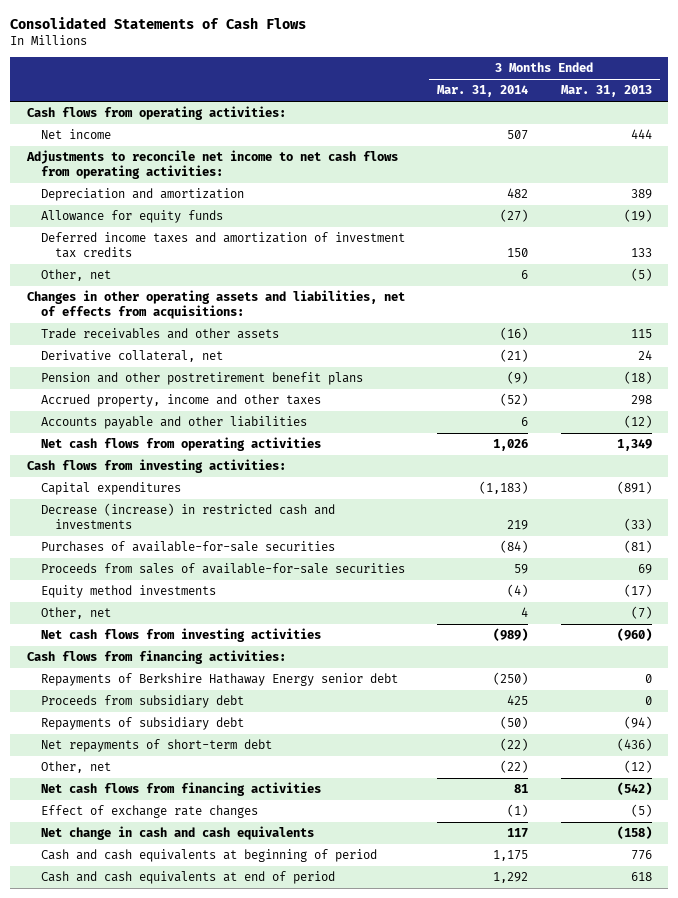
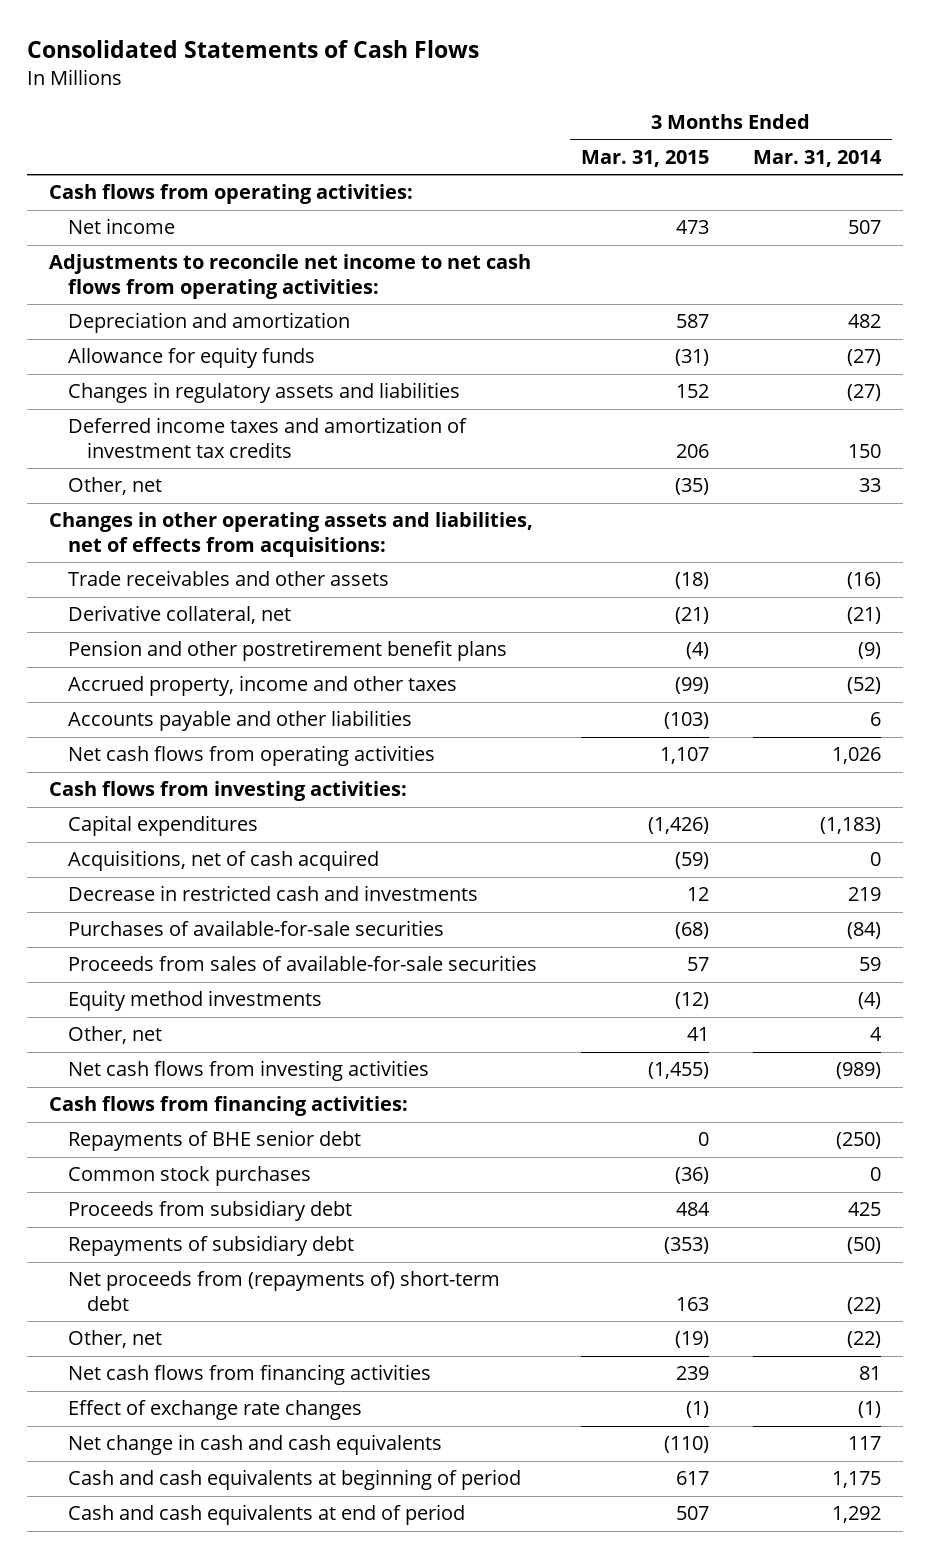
[560,85,652,98] Mar. 31, 2013 -> none
none -> [580,149,709,167] Mar. 31, 2015
none -> [67,382,460,404] Changes in regulatory assets and liabilities
[521,270,529,280] 6 -> [858,478,881,493] 33
none -> [67,850,379,872] Acquisitions, net of cash acquired
[40,503,335,530] Decrease (increase) in restricted cash and investments -> [67,885,478,902] Decrease in restricted cash and investments
[40,673,398,687] Repayments of Berkshire Hathaway Energy senior debt -> [67,1130,361,1152] Repayments of BHE senior debt
none -> [67,1166,311,1187] Common stock purchases
[40,739,272,753] Net repayments of short-term debt -> [67,1271,500,1311] Net proceeds from (repayments of) short-term debt

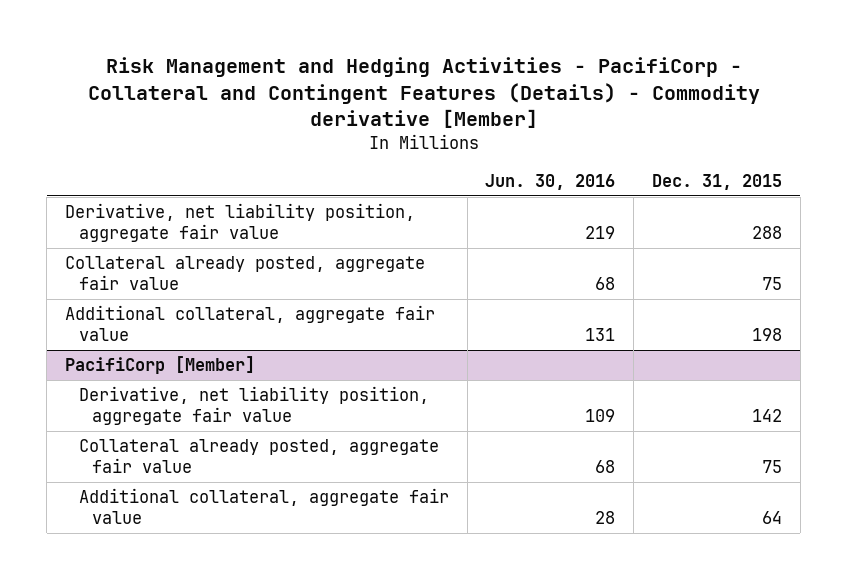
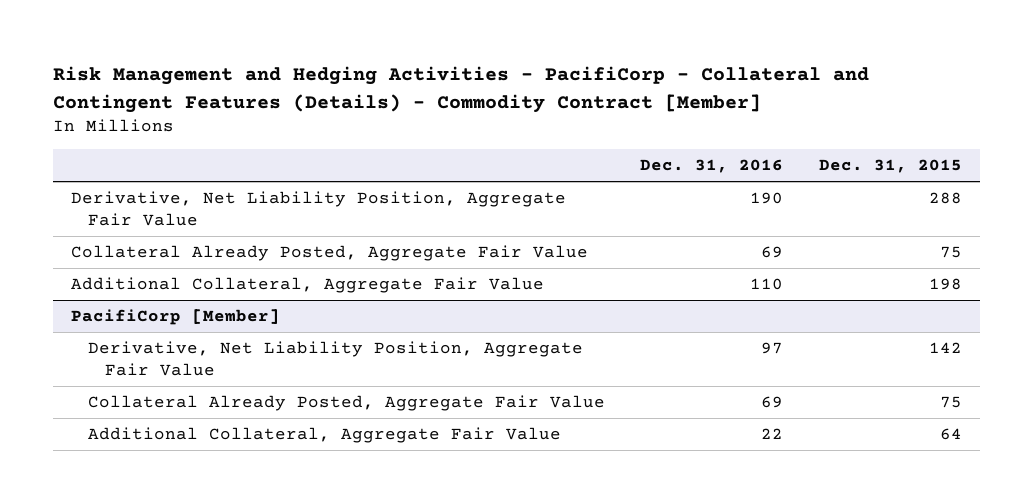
[87,57,760,128] Risk Management and Hedging Activities - PacifiCorp - Collateral and Contingent Features (Details) - Commodity derivative [Member] -> [53,66,870,113] Risk Management and Hedging Activities - PacifiCorp - Collateral and Contingent Features (Details) - Commodity Contract [Member]
[485,173,616,190] Jun. 30, 2016 -> none
none -> [640,159,784,174] Dec. 31, 2016
[65,203,416,243] Derivative, net liability position, aggregate fair value -> [70,191,566,227] Derivative, Net Liability Position, Aggregate Fair Value
[65,256,426,291] Collateral already posted, aggregate fair value -> [70,245,588,262] Collateral Already Posted, Aggregate Fair Value
[65,305,436,342] Additional collateral, aggregate fair value -> [70,277,544,294] Additional Collateral, Aggregate Fair Value
[78,386,429,426] Derivative, net liability position, aggregate fair value -> [87,341,583,377] Derivative, Net Liability Position, Aggregate Fair Value
[78,439,439,474] Collateral already posted, aggregate fair value -> [87,395,605,412] Collateral Already Posted, Aggregate Fair Value
[78,488,449,525] Additional collateral, aggregate fair value -> [87,427,561,444] Additional Collateral, Aggregate Fair Value

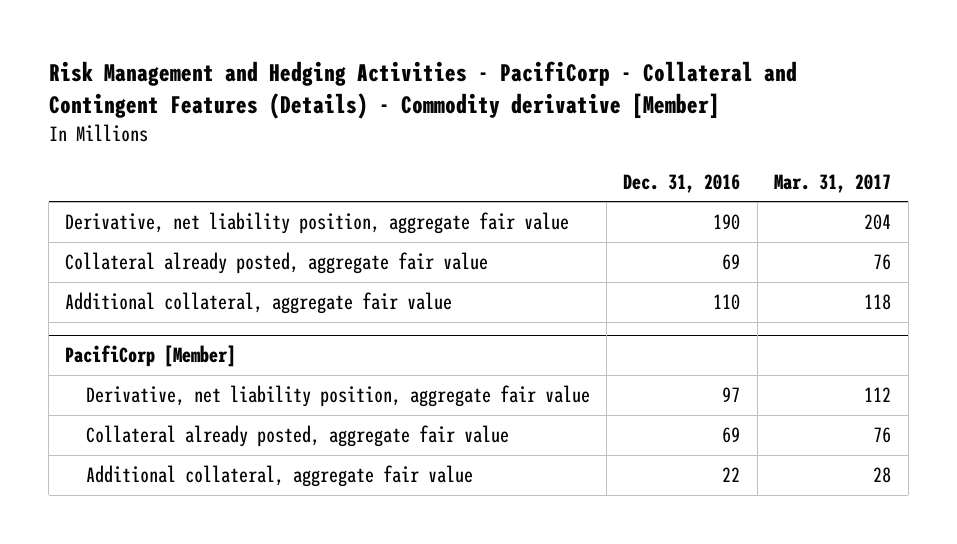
[53,66,870,113] Risk Management and Hedging Activities - PacifiCorp - Collateral and Contingent Features (Details) - Commodity Contract [Member] -> [48,60,797,119] Risk Management and Hedging Activities - PacifiCorp - Collateral and Contingent Features (Details) - Commodity derivative [Member]
[818,159,962,174] Dec. 31, 2015 -> none
none -> [774,173,892,193] Mar. 31, 2017
[70,191,566,227] Derivative, Net Liability Position, Aggregate Fair Value -> [65,212,570,235] Derivative, net liability position, aggregate fair value
[70,245,588,262] Collateral Already Posted, Aggregate Fair Value -> [65,252,489,275] Collateral already posted, aggregate fair value
[70,277,544,294] Additional Collateral, Aggregate Fair Value -> [65,292,453,315] Additional collateral, aggregate fair value
[87,341,583,377] Derivative, Net Liability Position, Aggregate Fair Value -> [85,385,590,408] Derivative, net liability position, aggregate fair value
[87,395,605,412] Collateral Already Posted, Aggregate Fair Value -> [85,425,509,448] Collateral already posted, aggregate fair value
[87,427,561,444] Additional Collateral, Aggregate Fair Value -> [85,465,473,488] Additional collateral, aggregate fair value

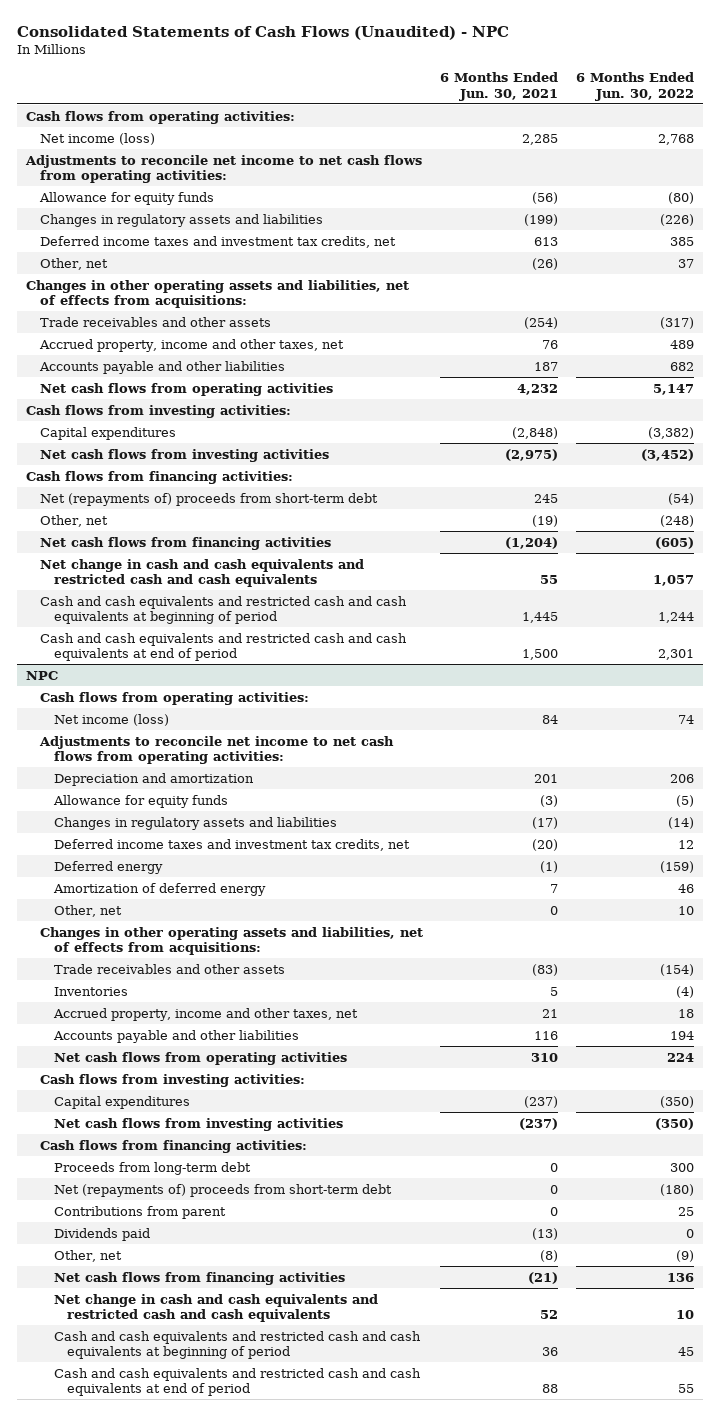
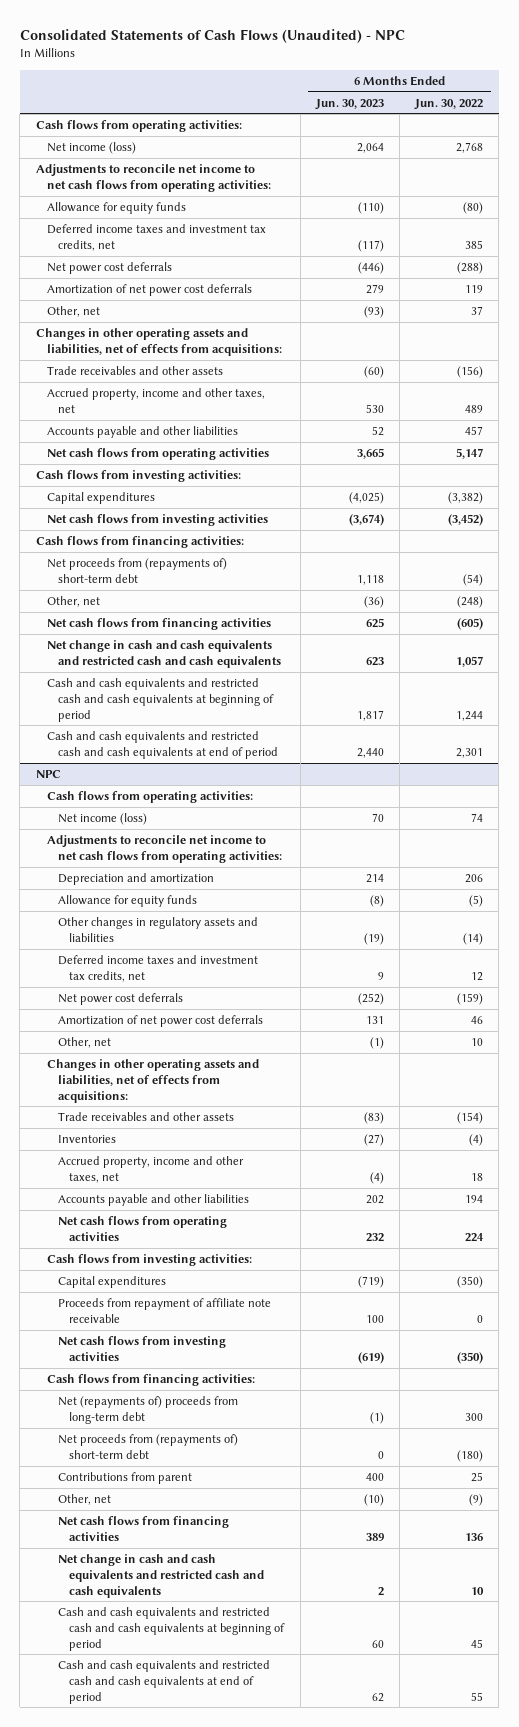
[440,72,559,101] 6 Months Ended Jun. 30, 2021 -> none
none -> [314,98,384,110] Jun. 30, 2023
[39,213,323,227] Changes in regulatory assets and liabilities -> none
none -> [46,262,172,275] Net power cost deferrals
none -> [46,284,252,297] Amortization of net power cost deferrals
[659,316,694,329] (317) -> [457,366,484,379] (156)
[669,361,694,371] 682 -> [465,426,484,436] 457
[39,492,378,506] Net (repayments of) proceeds from short-term debt -> [46,558,227,583] Net proceeds from (repayments of) short-term debt
[53,816,337,830] Changes in regulatory assets and liabilities -> [58,917,259,942] Other changes in regulatory assets and liabilities
[53,860,163,874] Deferred energy -> [58,993,184,1006] Net power cost deferrals
[52,882,266,896] Amortization of deferred energy -> [58,1015,264,1028] Amortization of net power cost deferrals
none -> [58,1298,272,1323] Proceeds from repayment of affiliate note receivable
[53,1161,251,1175] Proceeds from long-term debt -> [58,1396,239,1424] Net (repayments of) proceeds from long-term debt
[53,1183,392,1197] Net (repayments of) proceeds from short-term debt -> [58,1434,239,1459] Net proceeds from (repayments of) short-term debt
[53,1227,150,1241] Dividends paid -> none

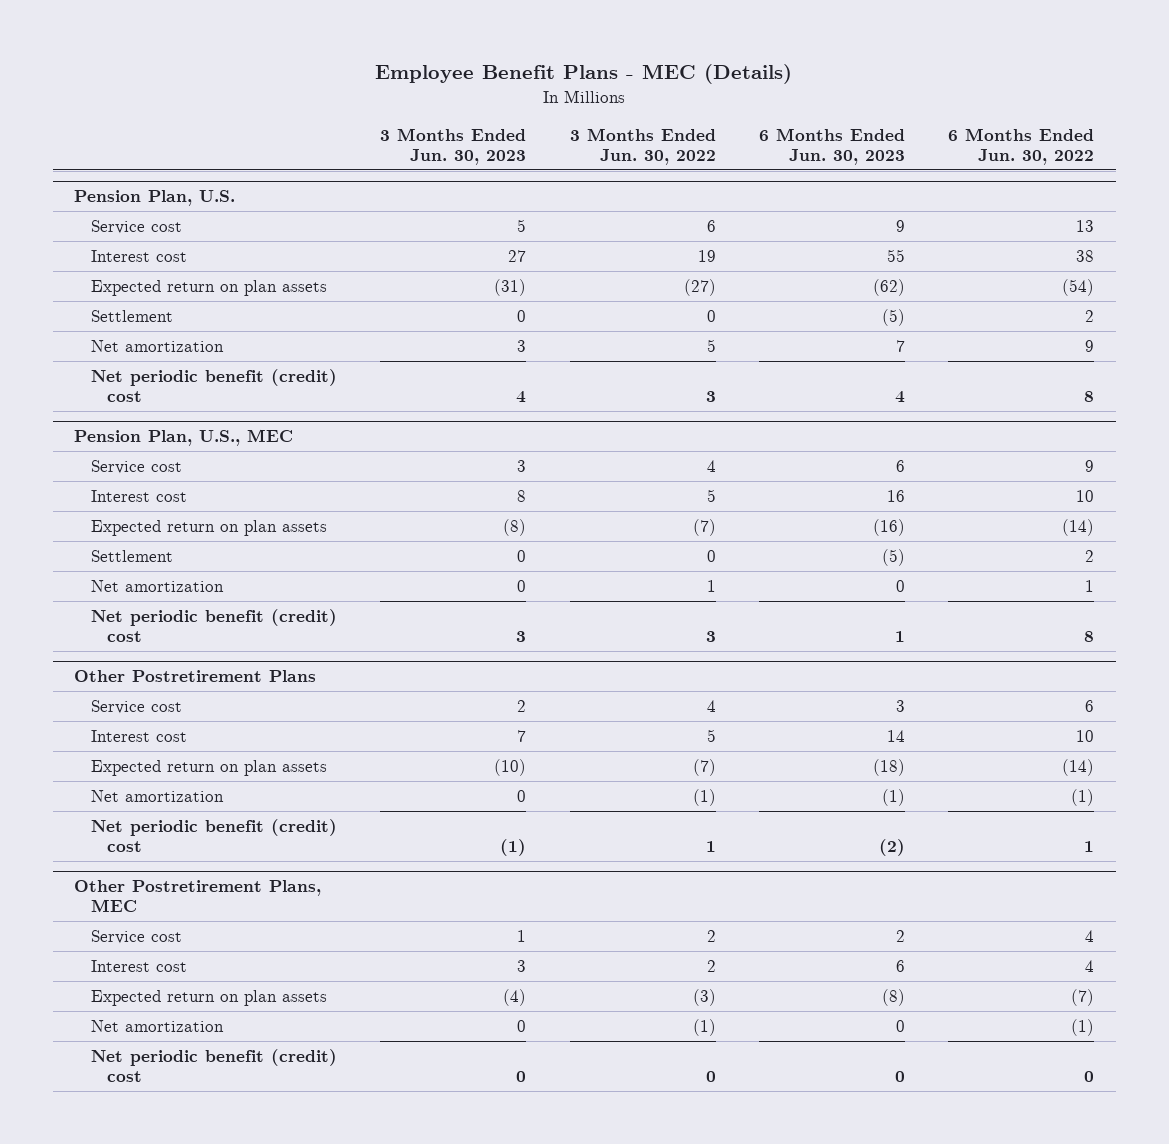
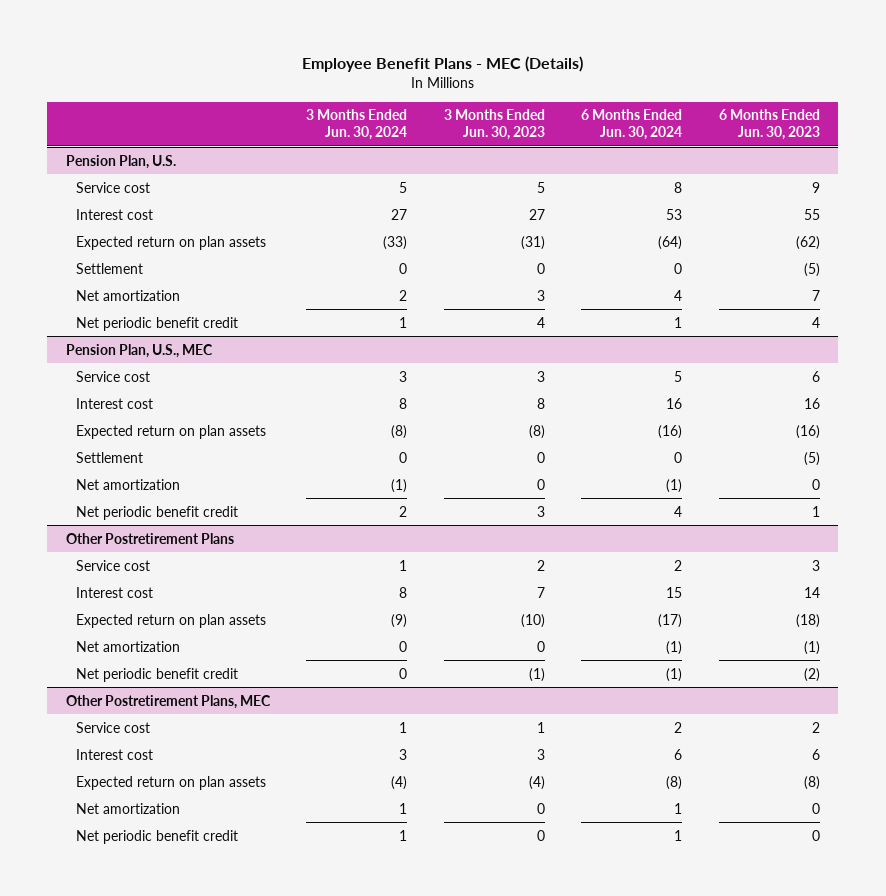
[569,127,716,165] 3 Months Ended Jun. 30, 2022 -> none
[948,127,1095,165] 6 Months Ended Jun. 30, 2022 -> none
none -> [306,109,408,141] 3 Months Ended Jun. 30, 2024
none -> [581,109,683,141] 6 Months Ended Jun. 30, 2024
[90,368,337,403] Net periodic benefit (credit) cost -> [76,316,239,331] Net periodic benefit credit
[90,608,337,643] Net periodic benefit (credit) cost -> [76,505,239,520] Net periodic benefit credit
[90,818,337,853] Net periodic benefit (credit) cost -> [76,667,239,682] Net periodic benefit credit
[90,1048,337,1083] Net periodic benefit (credit) cost -> [76,829,239,844] Net periodic benefit credit

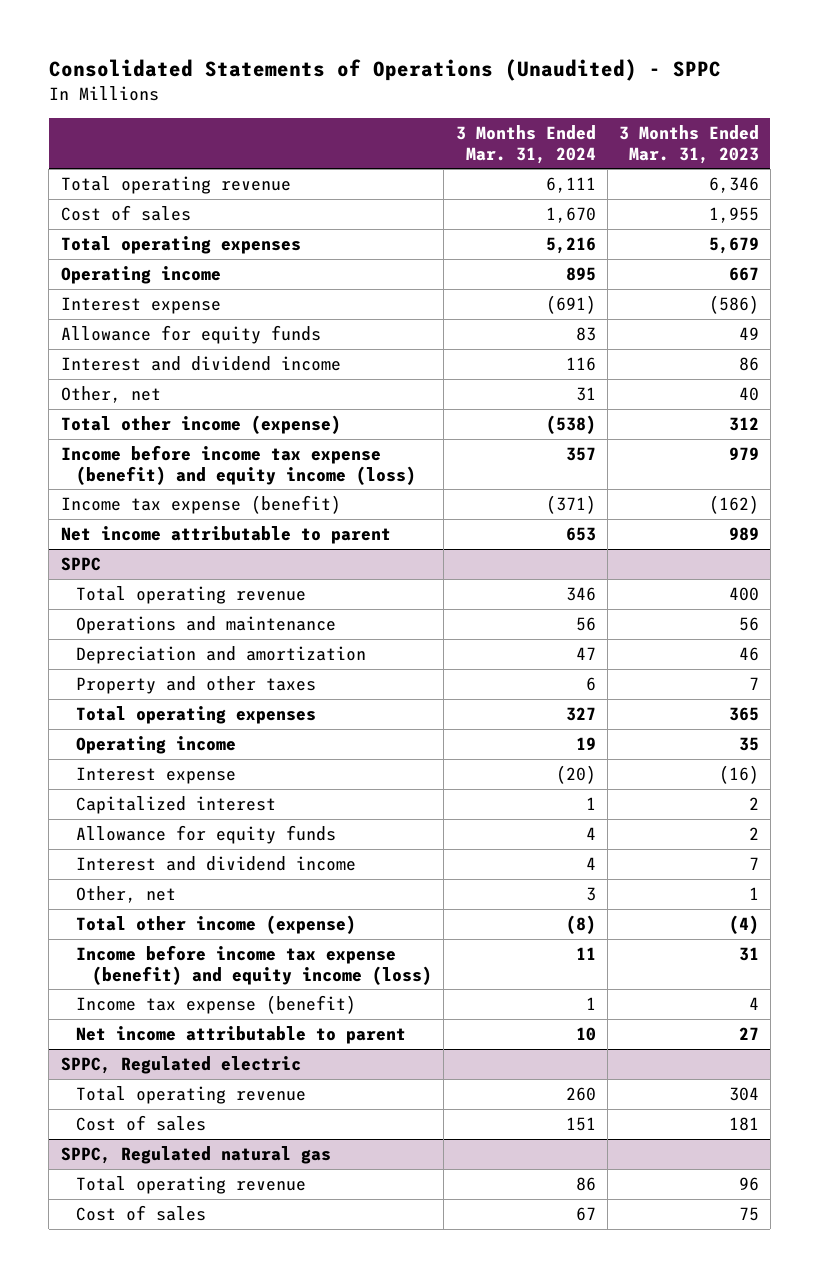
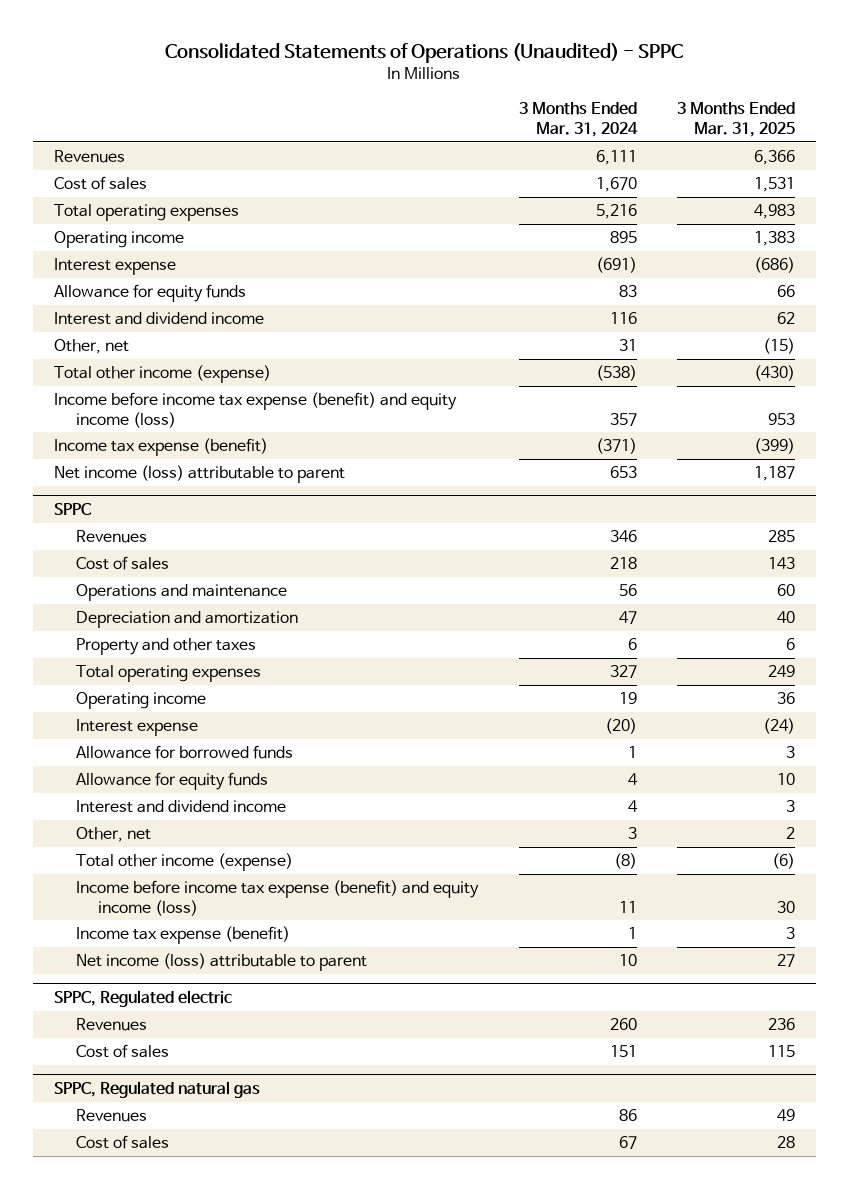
[618,124,759,164] 3 Months Ended Mar. 31, 2023 -> none
none -> [677,102,796,137] 3 Months Ended Mar. 31, 2025
[60,176,291,195] Total operating revenue -> [53,150,125,164] Revenues
[60,526,391,545] Net income attributable to parent -> [53,465,345,484] Net income (loss) attributable to parent
[76,586,307,605] Total operating revenue -> [75,530,147,544] Revenues
none -> [75,556,169,571] Cost of sales
[76,796,277,815] Capitalized interest -> [75,745,293,760] Allowance for borrowed funds
[76,1026,407,1045] Net income attributable to parent -> [75,953,367,972] Net income (loss) attributable to parent
[76,1086,307,1105] Total operating revenue -> [75,1018,147,1032] Revenues
[76,1176,307,1195] Total operating revenue -> [75,1109,147,1123] Revenues

